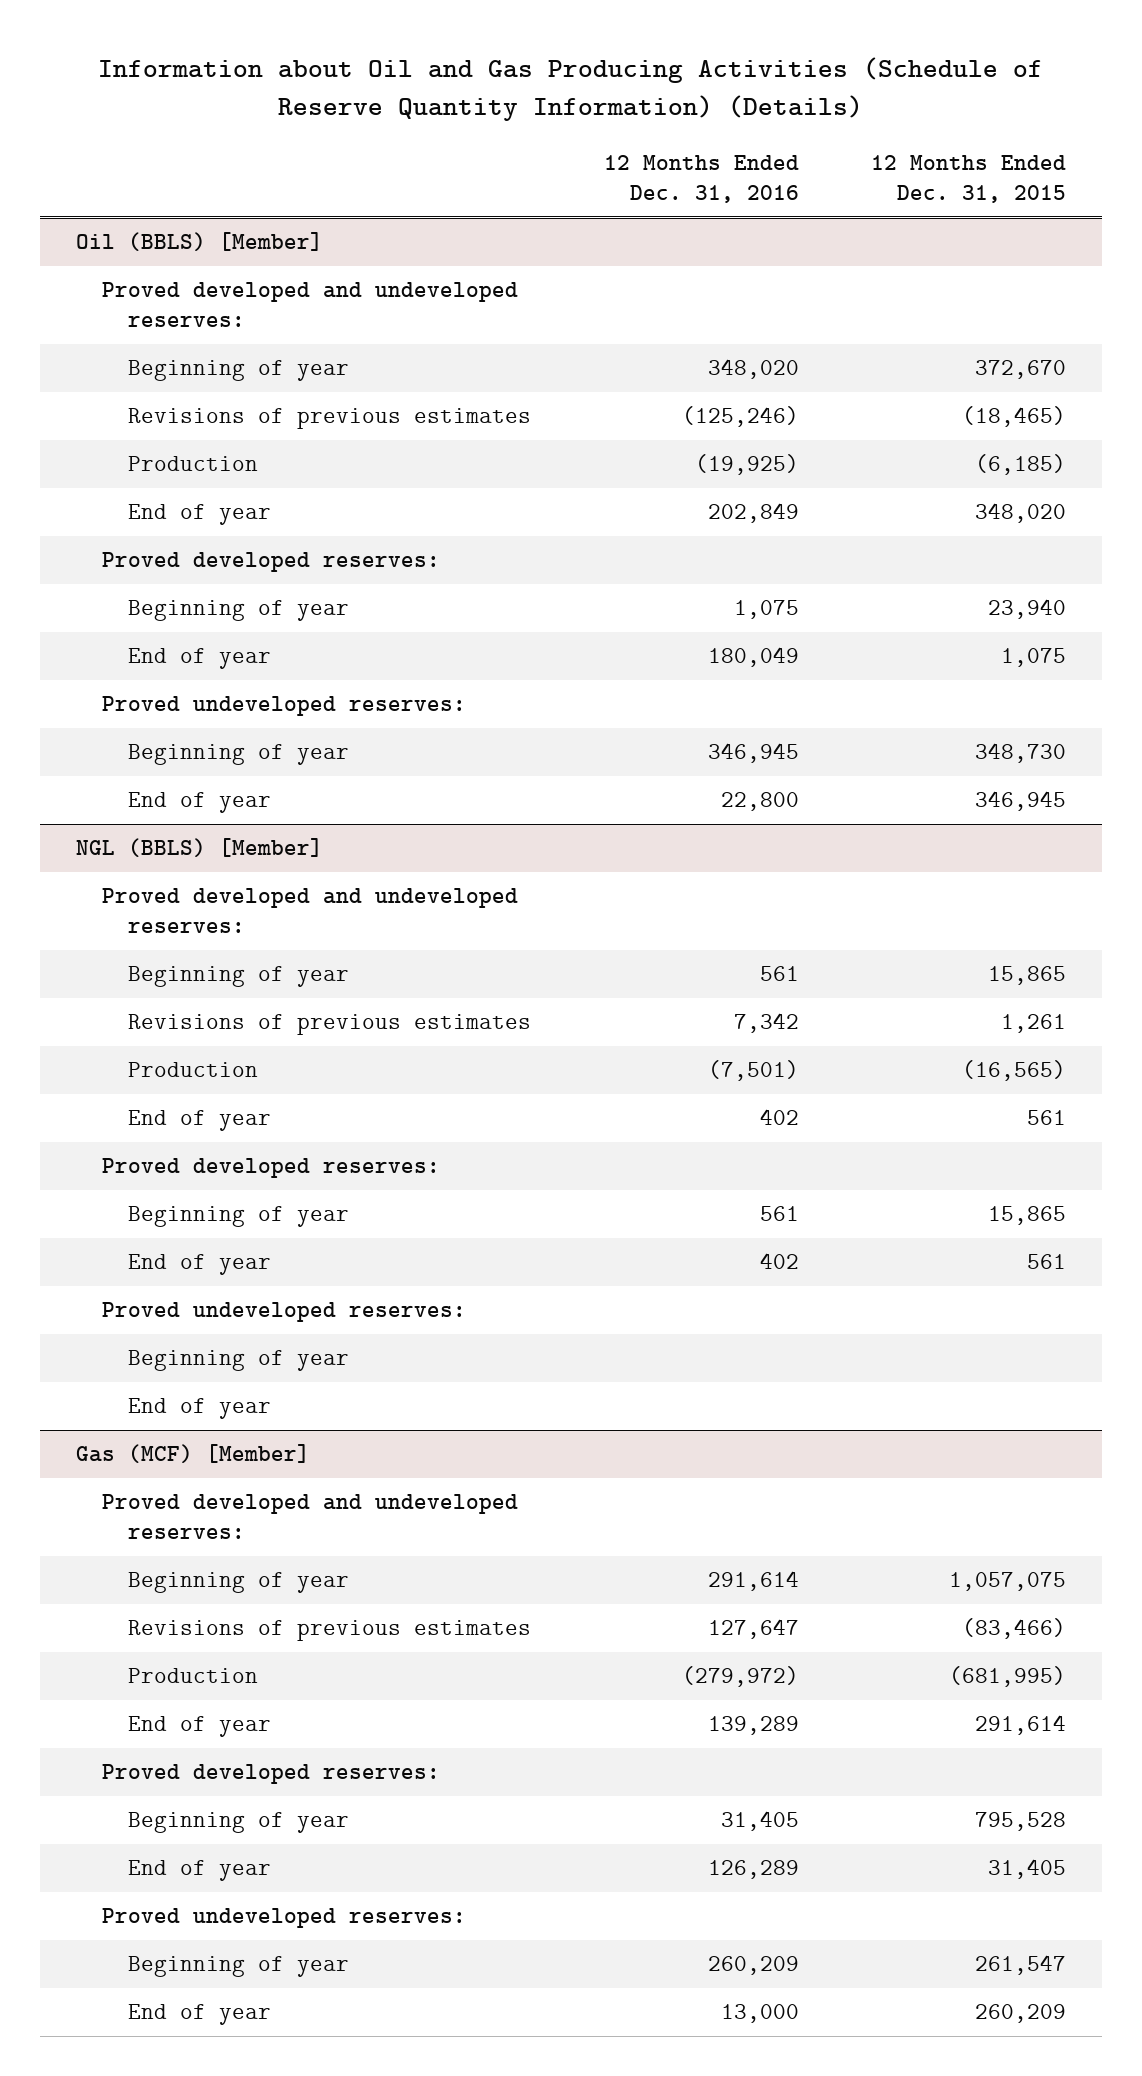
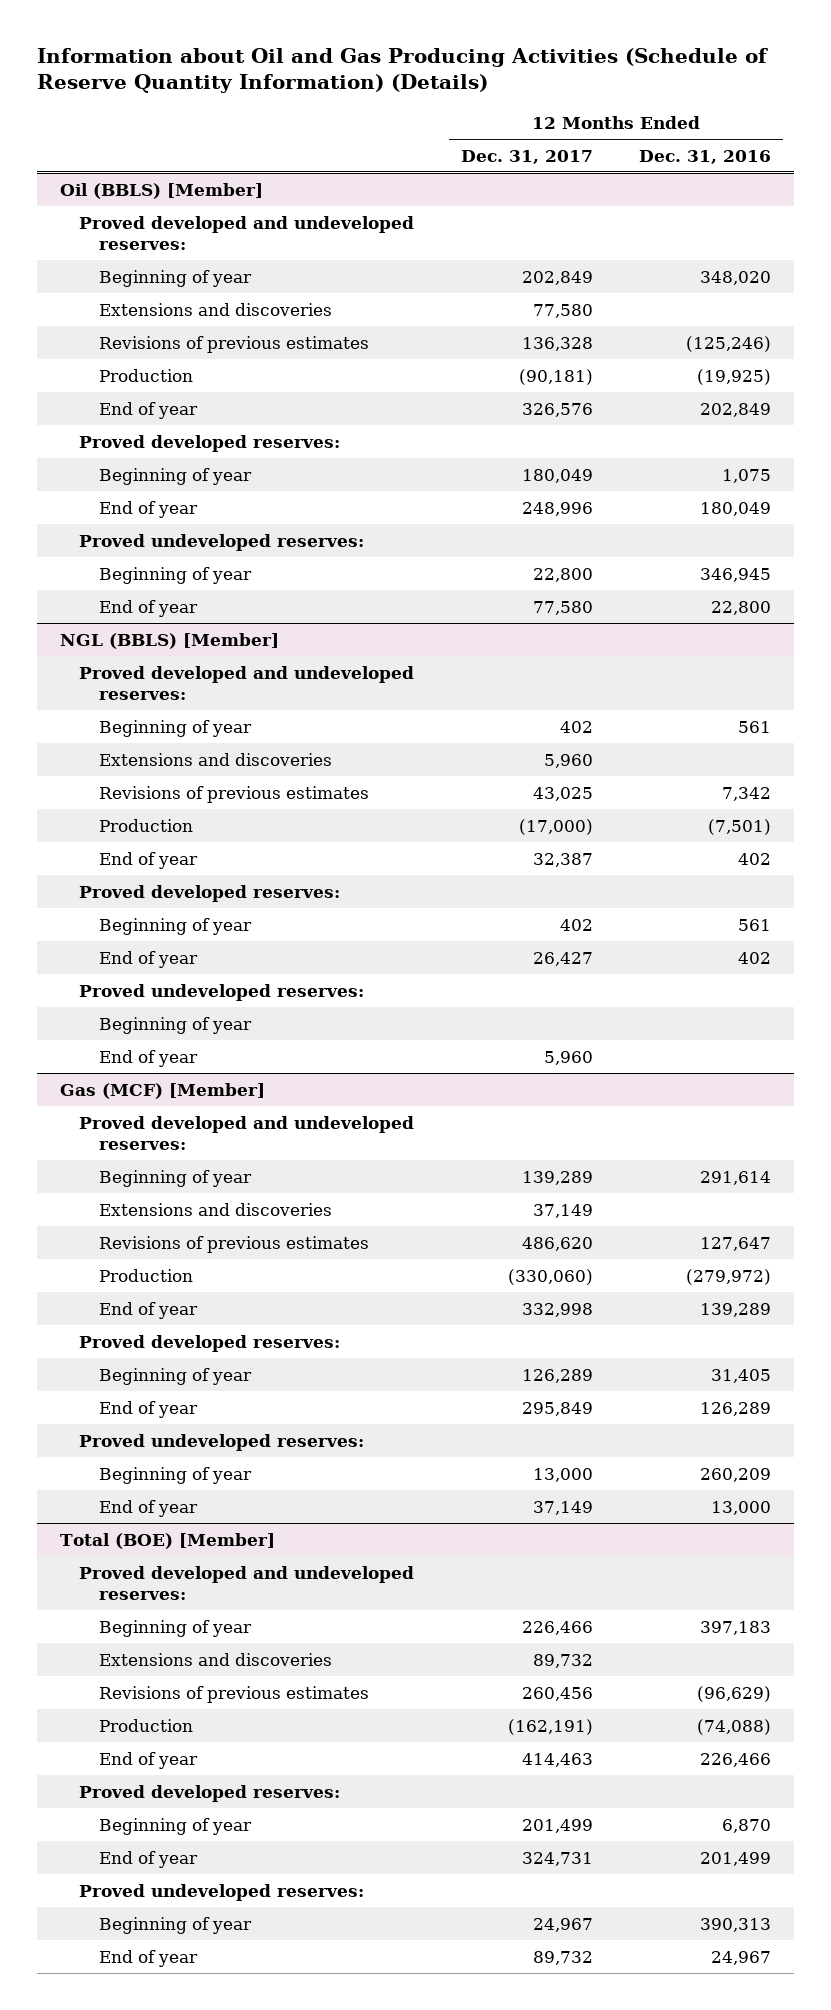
[870,155,1066,204] 12 Months Ended Dec. 31, 2015 -> none
none -> [460,149,593,164] Dec. 31, 2017
none -> [98,302,332,316] Extensions and discoveries
none -> [98,752,332,766] Extensions and discoveries
none -> [98,1202,332,1216] Extensions and discoveries
none -> [59,1532,275,1549] Total (BOE) [Member]
none -> [79,1565,415,1600] Proved developed and undeveloped reserves:
none -> [98,1619,252,1637] Beginning of year
none -> [98,1652,332,1666] Extensions and discoveries
none -> [98,1685,369,1703] Revisions of previous estimates
none -> [98,1718,193,1732] Production
none -> [98,1751,198,1769] End of year
none -> [79,1784,341,1802] Proved developed reserves:
none -> [98,1817,252,1835] Beginning of year
none -> [98,1850,198,1868] End of year
none -> [79,1883,365,1901] Proved undeveloped reserves:
none -> [98,1916,252,1934] Beginning of year
none -> [98,1949,198,1967] End of year

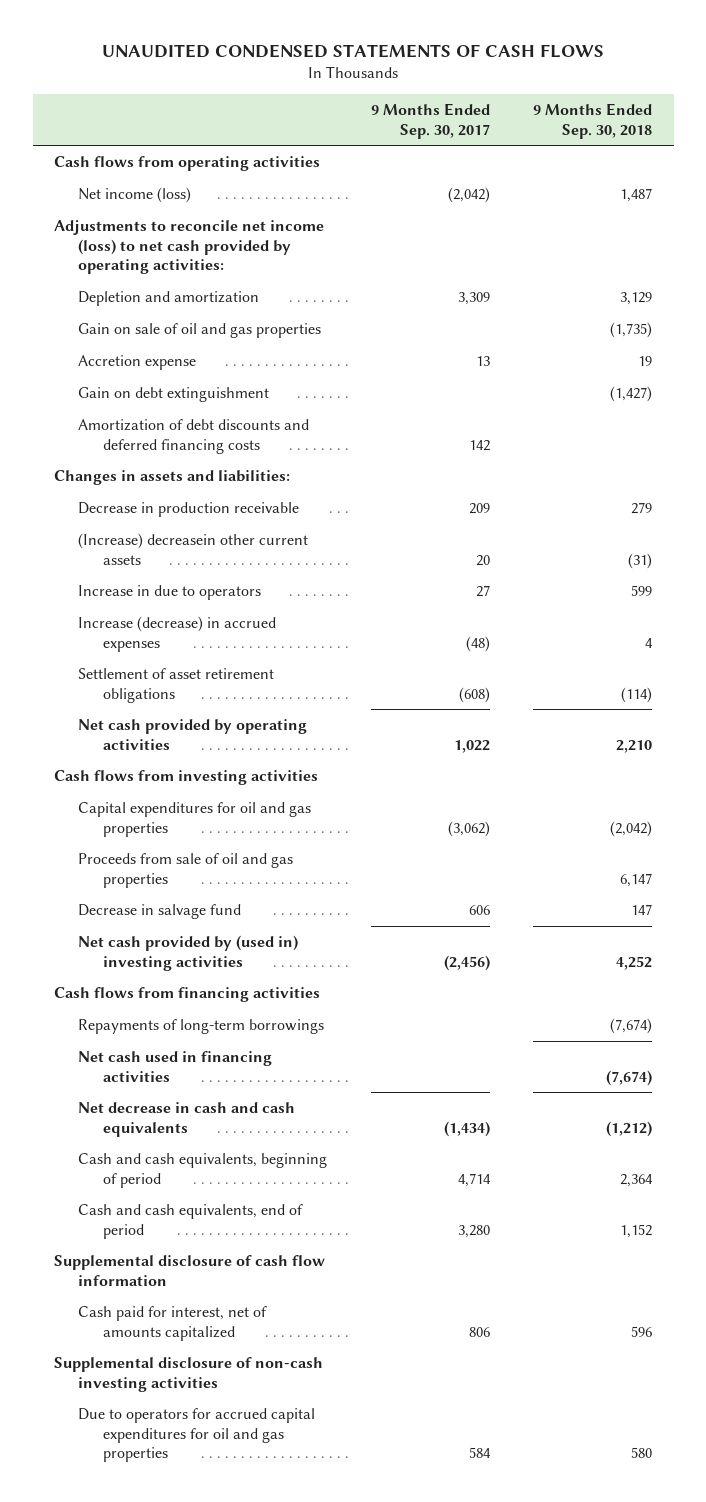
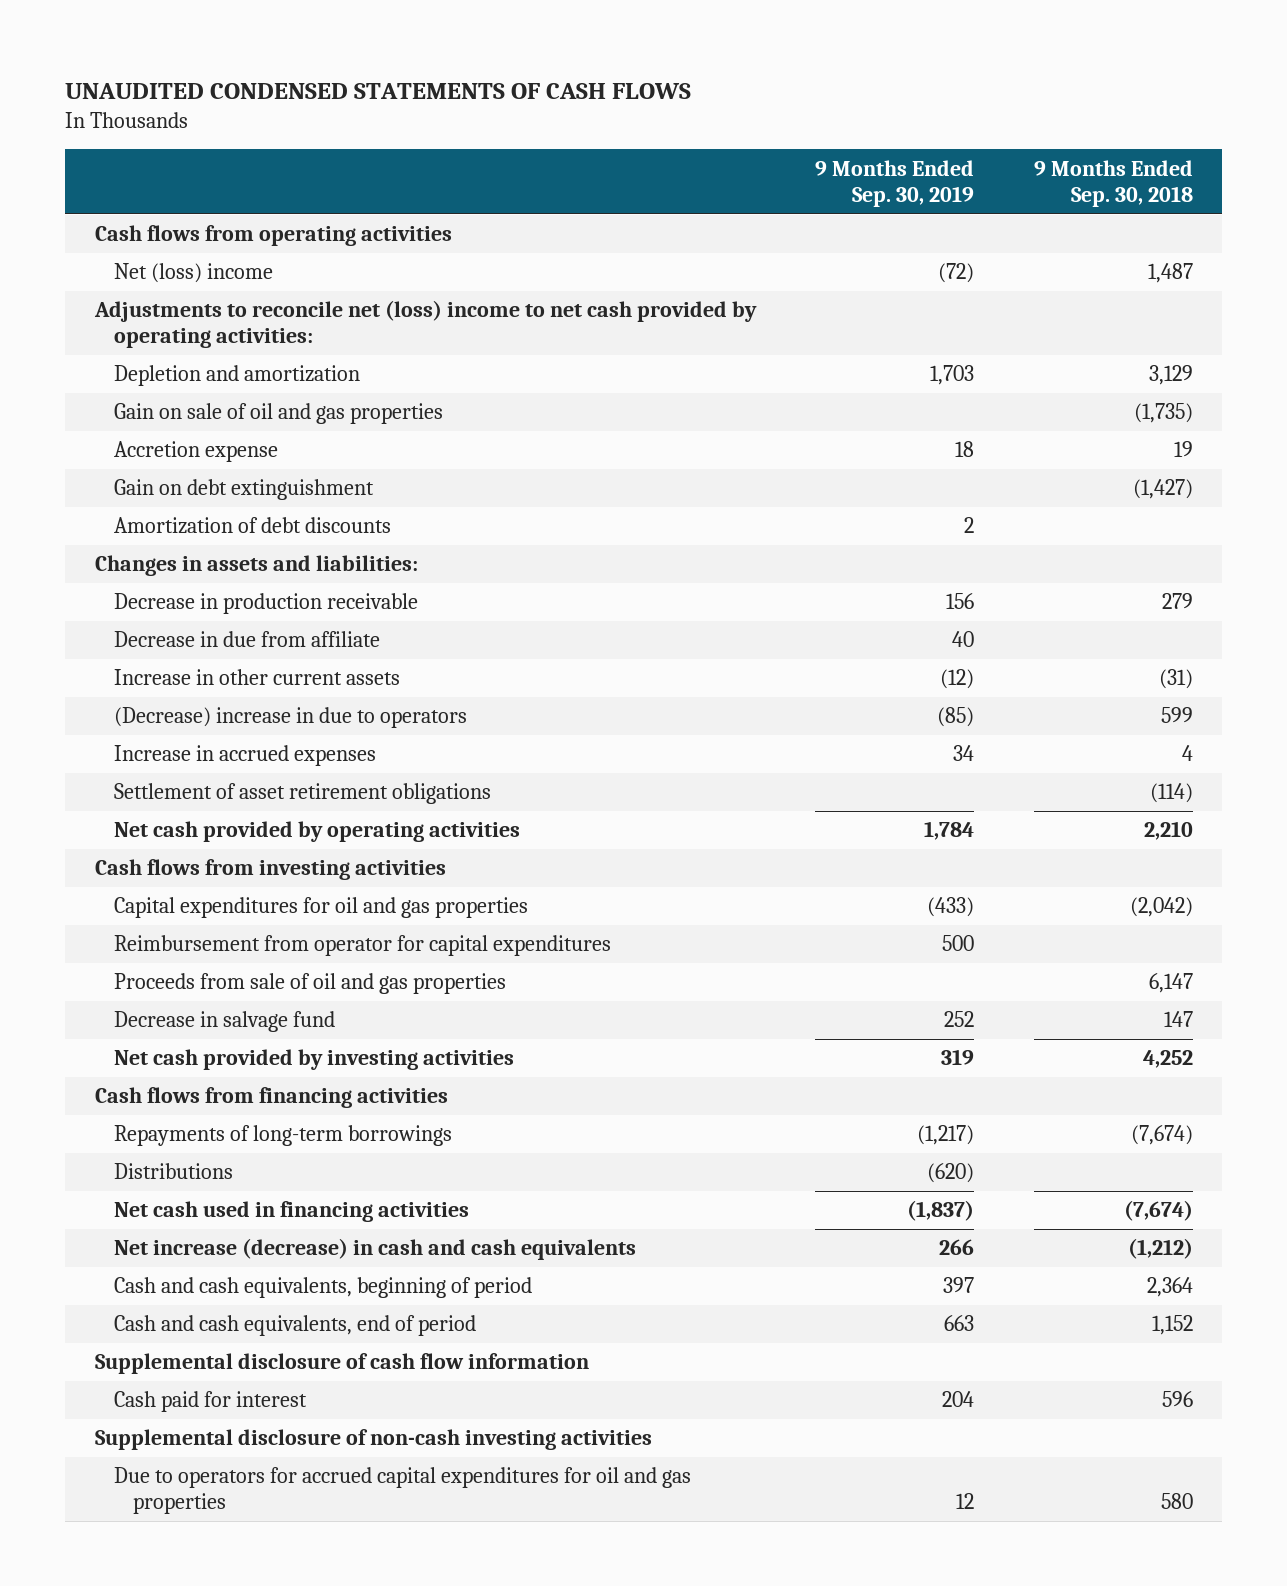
[370,103,490,139] 9 Months Ended Sep. 30, 2017 -> none
none -> [815,159,975,207] 9 Months Ended Sep. 30, 2019
[78,186,192,203] Net income (loss) -> [113,263,273,284] Net (loss) income
[54,219,325,275] Adjustments to reconcile net income (loss) to net cash provided by operating activities: -> [93,300,757,349] Adjustments to reconcile net (loss) income to net cash provided by operating activities:
[78,418,310,454] Amortization of debt discounts and deferred financing costs -> [113,517,391,535] Amortization of debt discounts
none -> [113,631,380,648] Decrease in due from affiliate
[78,532,309,565] (Increase) decreasein other current assets -> [113,669,400,686] Increase in other current assets
[78,584,262,600] Increase in due to operators -> [113,707,467,729] (Decrease) increase in due to operators
[78,615,277,652] Increase (decrease) in accrued expenses -> [113,745,376,767] Increase in accrued expenses
none -> [113,935,611,957] Reimbursement from operator for capital expenditures
[78,934,299,971] Net cash provided by (used in) investing activities -> [113,1049,514,1071] Net cash provided by investing activities
none -> [113,1163,233,1180] Distributions
[78,1101,296,1137] Net decrease in cash and cash equivalents -> [113,1238,636,1261] Net increase (decrease) in cash and cash equivalents
[78,1305,268,1341] Cash paid for interest, net of amounts capitalized -> [113,1391,307,1413] Cash paid for interest

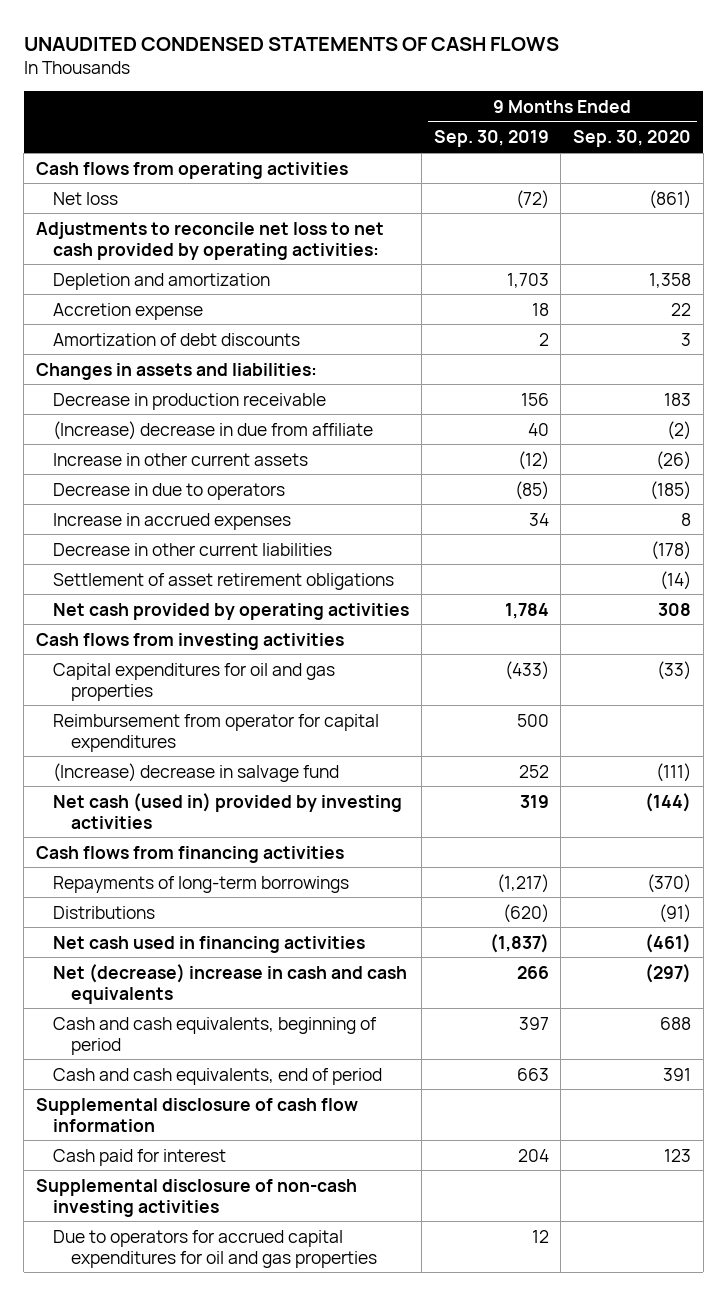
[1033,159,1193,207] 9 Months Ended Sep. 30, 2018 -> none
none -> [572,130,691,148] Sep. 30, 2020
[113,263,273,284] Net (loss) income -> [53,191,119,205] Net loss
[93,300,757,349] Adjustments to reconcile net (loss) income to net cash provided by operating activities: -> [35,221,384,260] Adjustments to reconcile net loss to net cash provided by operating activities:
[113,403,443,425] Gain on sale of oil and gas properties -> none
[113,479,374,501] Gain on debt extinguishment -> none
[113,631,380,648] Decrease in due from affiliate -> [53,420,374,440] (Increase) decrease in due from affiliate
[113,707,467,729] (Decrease) increase in due to operators -> [53,482,286,500] Decrease in due to operators
none -> [53,542,333,556] Decrease in other current liabilities
[113,973,506,995] Proceeds from sale of oil and gas properties -> none
[113,1011,335,1033] Decrease in salvage fund -> [53,762,340,782] (Increase) decrease in salvage fund
[113,1049,514,1071] Net cash provided by investing activities -> [53,792,403,829] Net cash (used in) provided by investing activities
[113,1238,636,1261] Net increase (decrease) in cash and cash equivalents -> [53,963,408,1004] Net (decrease) increase in cash and cash equivalents

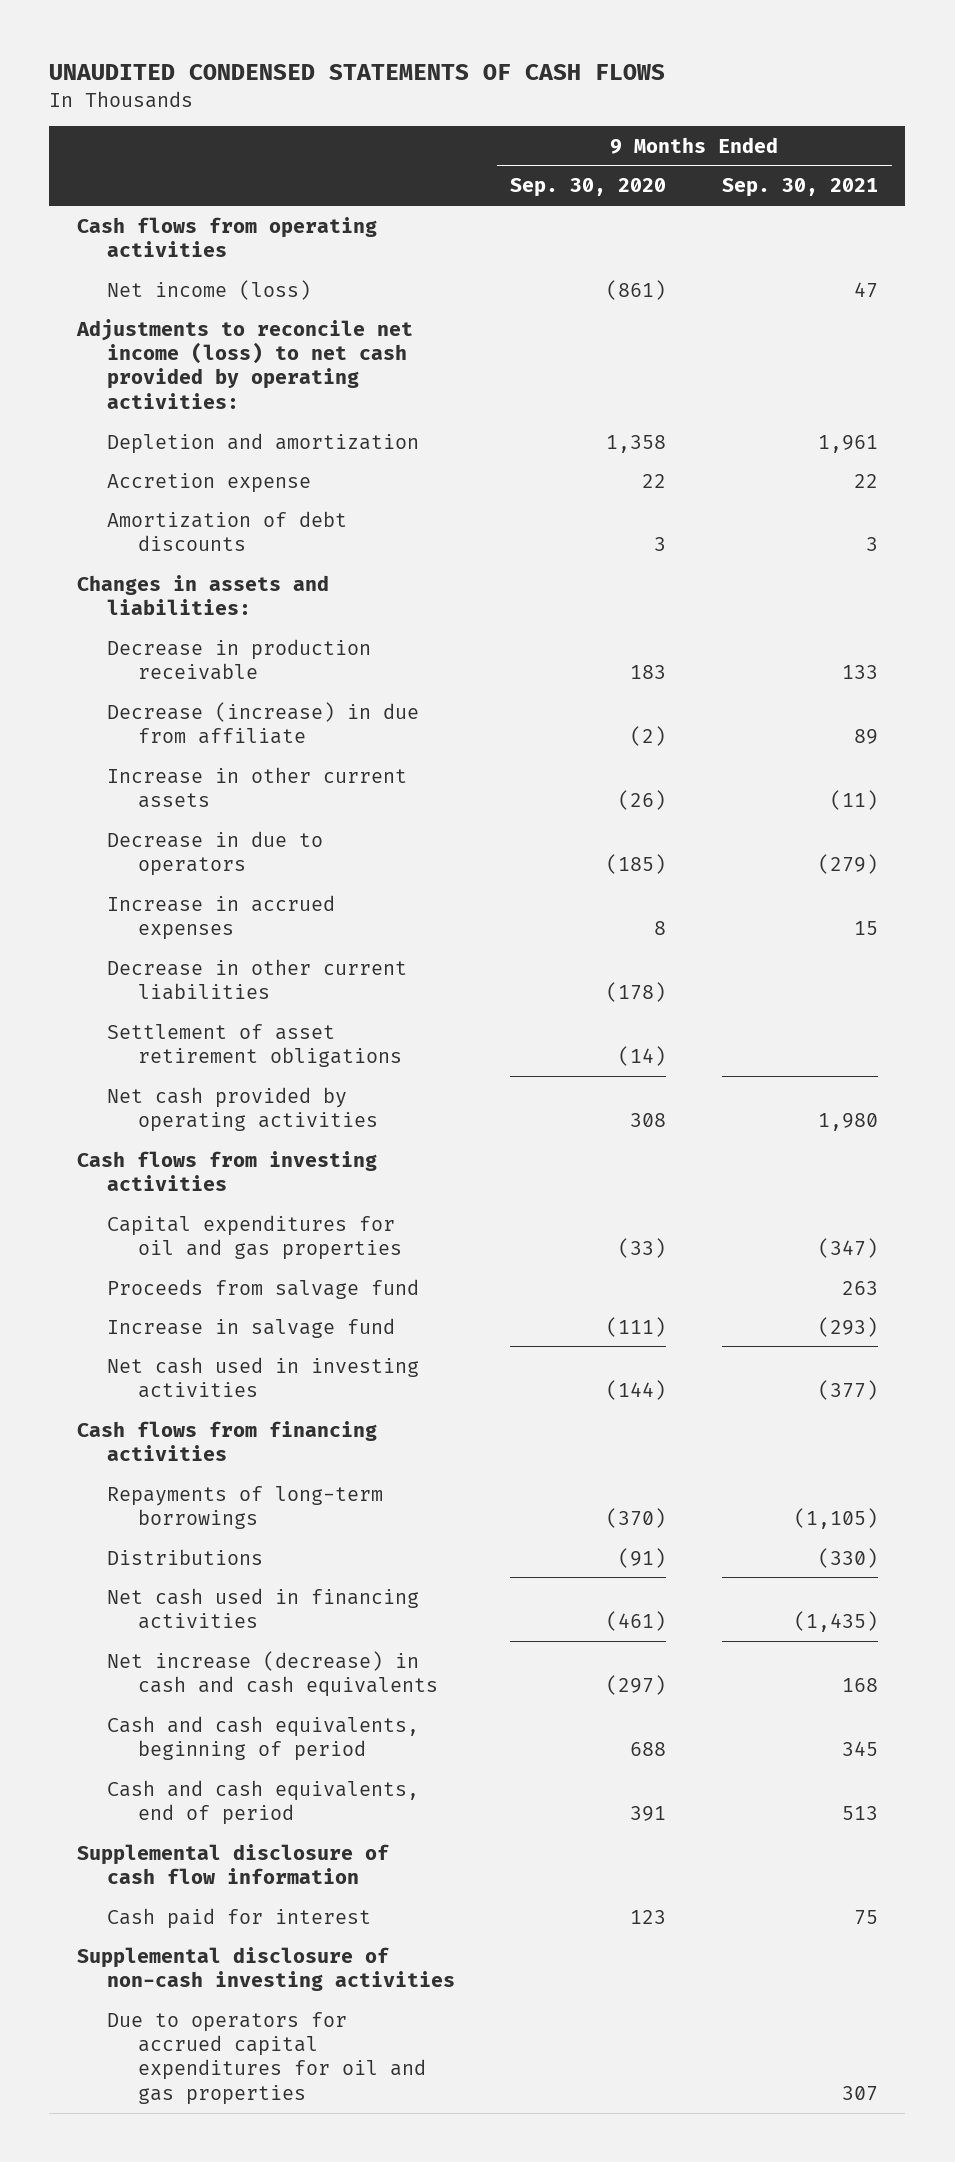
[433,130,549,148] Sep. 30, 2019 -> none
none -> [721,178,878,198] Sep. 30, 2021
[53,191,119,205] Net loss -> [107,279,312,300] Net income (loss)
[35,221,384,260] Adjustments to reconcile net loss to net cash provided by operating activities: -> [75,318,413,409] Adjustments to reconcile net income (loss) to net cash provided by operating activities:
[53,420,374,440] (Increase) decrease in due from affiliate -> [107,701,420,745] Decrease (increase) in due from affiliate
[53,713,380,752] Reimbursement from operator for capital expenditures -> none
none -> [107,1278,420,1299] Proceeds from salvage fund
[53,762,340,782] (Increase) decrease in salvage fund -> [107,1317,396,1338] Increase in salvage fund
[53,792,403,829] Net cash (used in) provided by investing activities -> [107,1356,420,1399] Net cash used in investing activities
[53,963,408,1004] Net (decrease) increase in cash and cash equivalents -> [107,1650,438,1698] Net increase (decrease) in cash and cash equivalents

